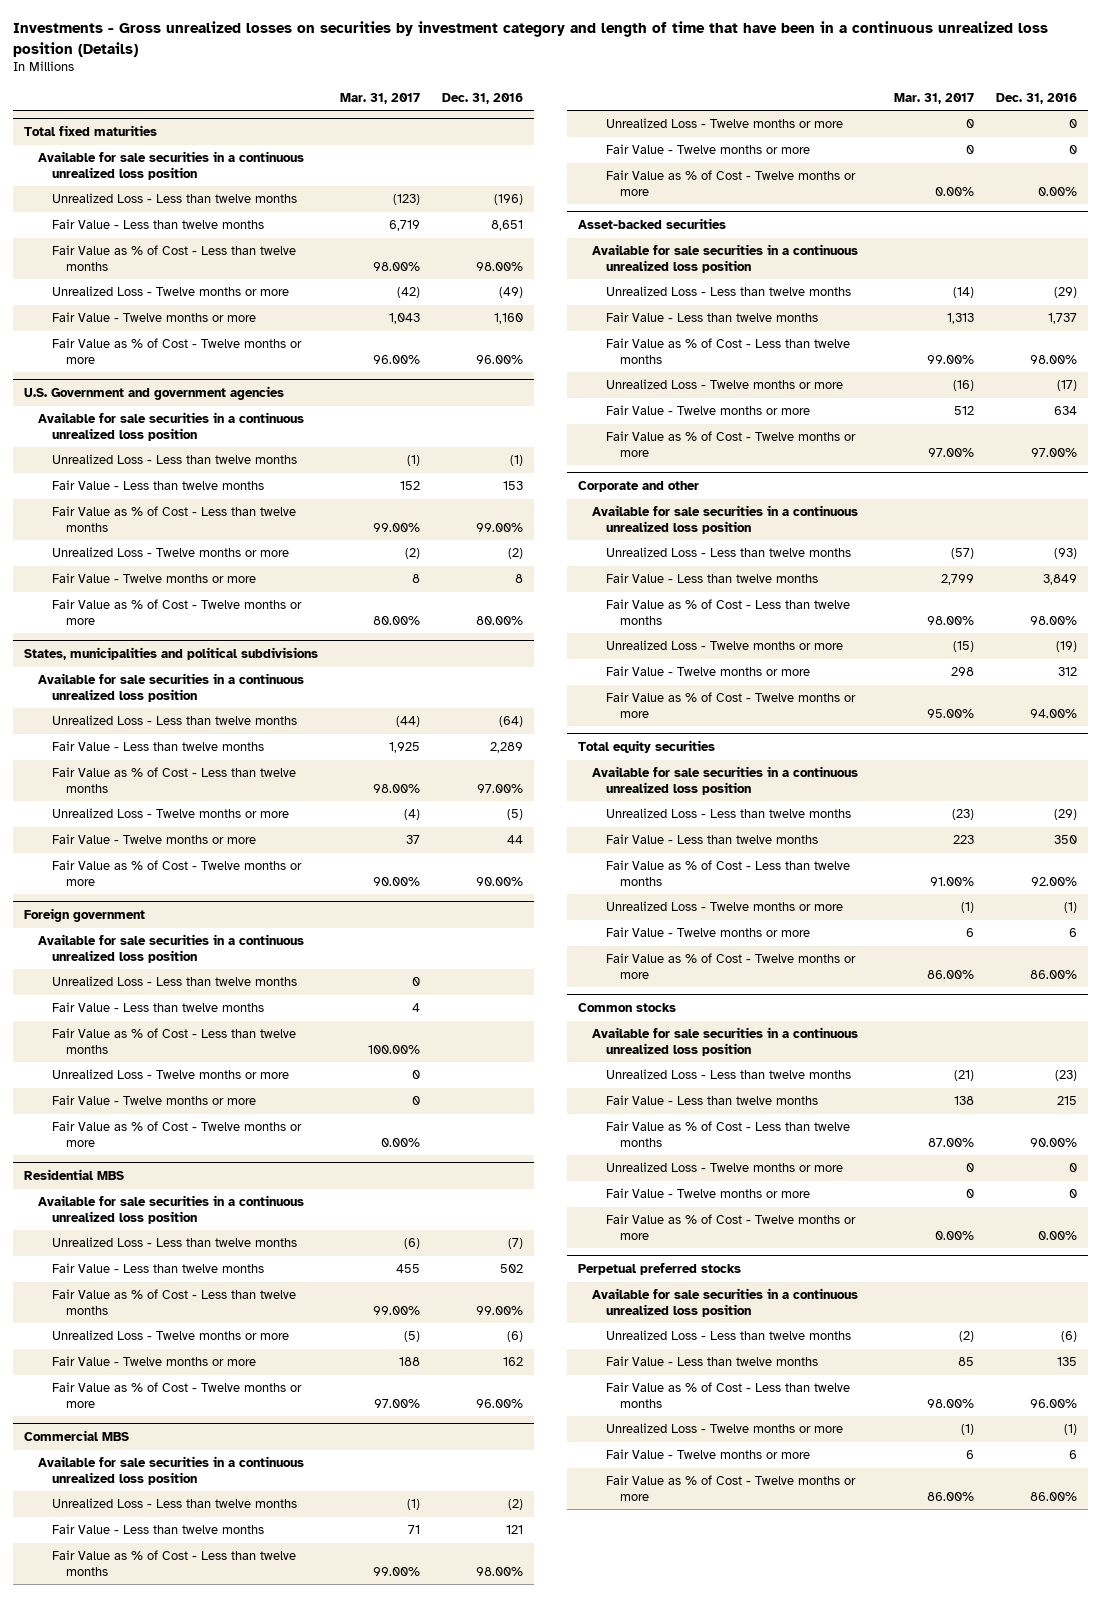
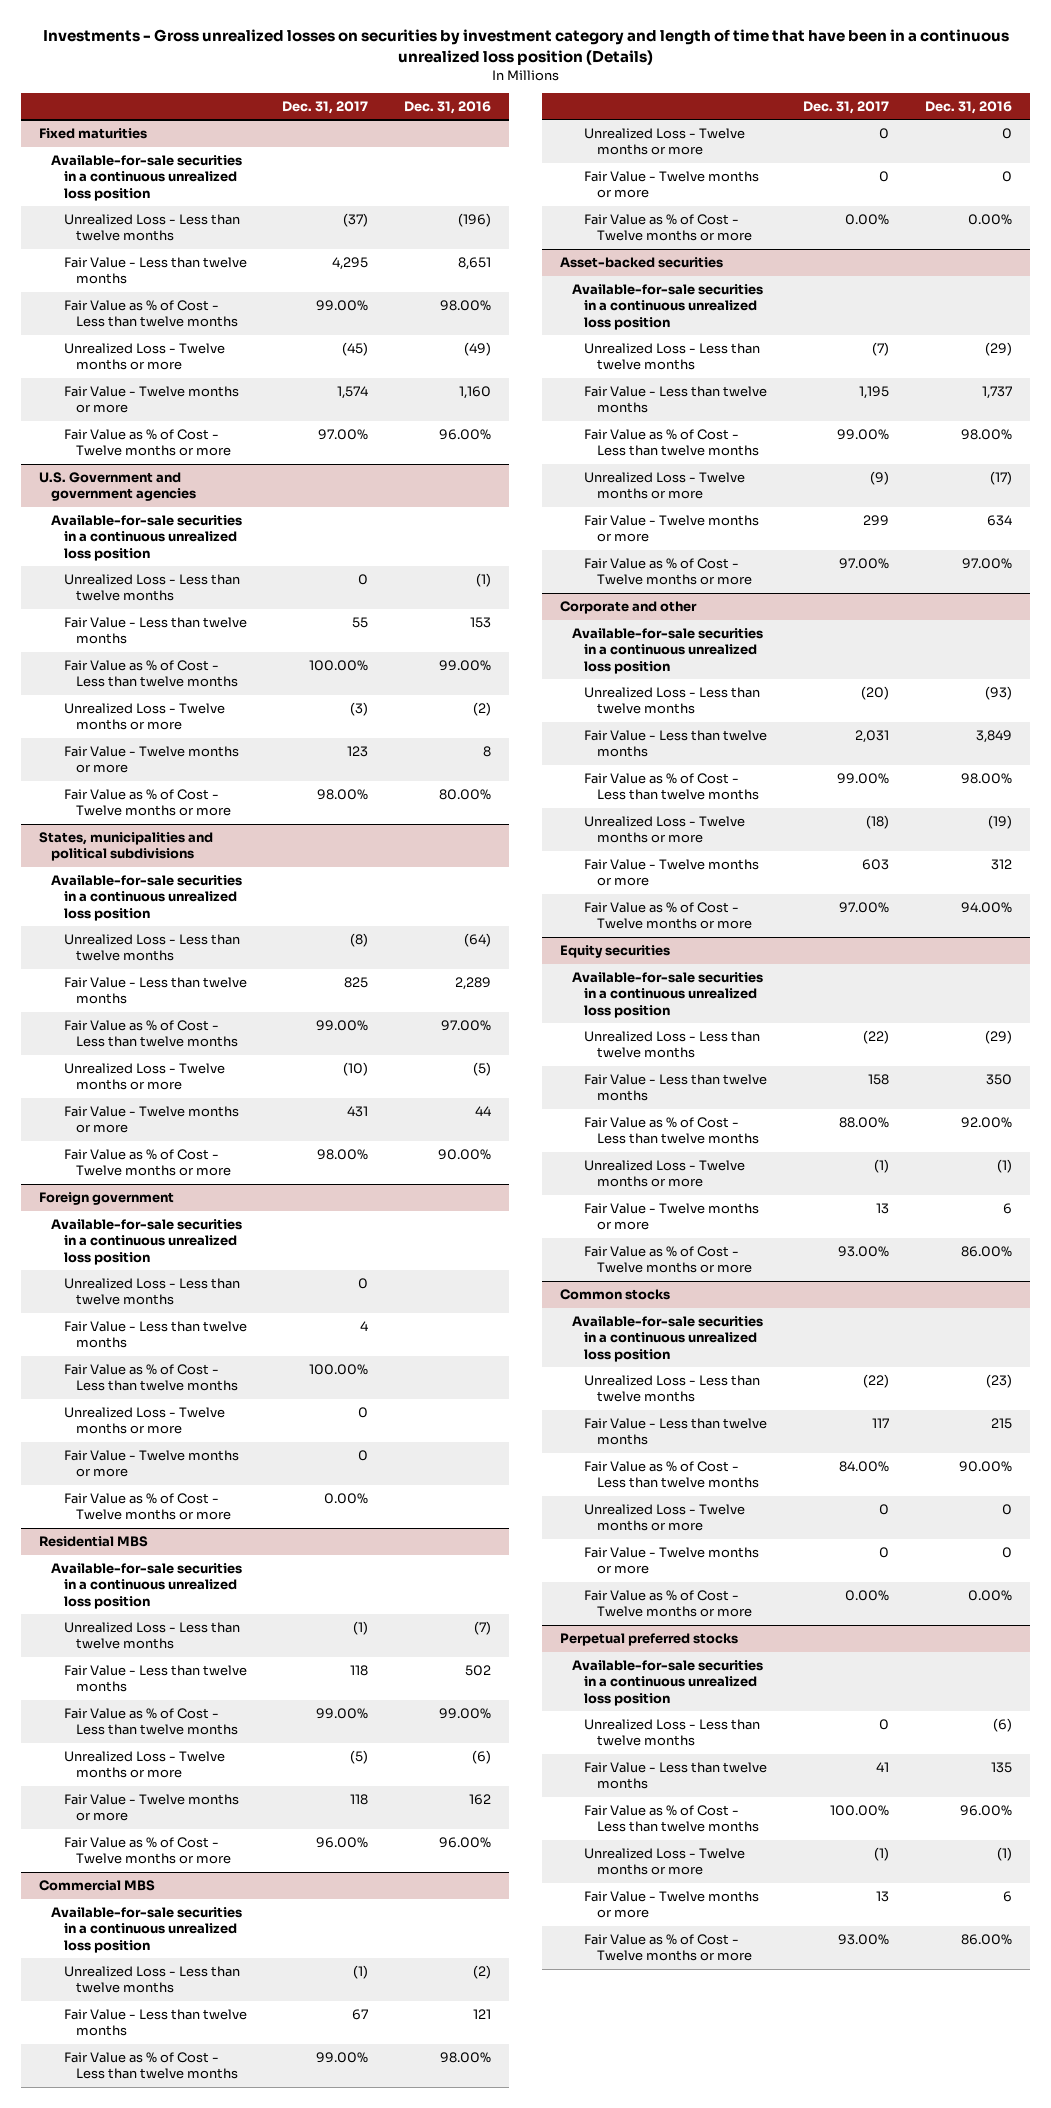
[339,92,420,104] Mar. 31, 2017 -> none
none -> [282,100,369,114] Dec. 31, 2017
[23,125,157,137] Total fixed maturities -> [39,128,148,140] Fixed maturities
[37,151,304,180] Available for sale securities in a continuous unrealized loss position -> [51,155,243,201] Available-for-sale securities in a continuous unrealized loss position
[37,412,304,441] Available for sale securities in a continuous unrealized loss position -> [51,515,243,561] Available-for-sale securities in a continuous unrealized loss position
[37,673,304,702] Available for sale securities in a continuous unrealized loss position -> [51,875,243,921] Available-for-sale securities in a continuous unrealized loss position
[37,934,304,963] Available for sale securities in a continuous unrealized loss position -> [51,1219,243,1265] Available-for-sale securities in a continuous unrealized loss position
[37,1195,304,1224] Available for sale securities in a continuous unrealized loss position -> [51,1563,243,1609] Available-for-sale securities in a continuous unrealized loss position
[37,1456,304,1485] Available for sale securities in a continuous unrealized loss position -> [51,1907,243,1953] Available-for-sale securities in a continuous unrealized loss position
[591,244,858,273] Available for sale securities in a continuous unrealized loss position -> [572,284,764,330] Available-for-sale securities in a continuous unrealized loss position
[591,505,858,534] Available for sale securities in a continuous unrealized loss position -> [572,628,764,674] Available-for-sale securities in a continuous unrealized loss position
[577,740,715,754] Total equity securities -> [559,945,670,959] Equity securities
[591,766,858,795] Available for sale securities in a continuous unrealized loss position -> [572,972,764,1018] Available-for-sale securities in a continuous unrealized loss position
[591,1027,858,1056] Available for sale securities in a continuous unrealized loss position -> [572,1316,764,1362] Available-for-sale securities in a continuous unrealized loss position
[591,1288,858,1317] Available for sale securities in a continuous unrealized loss position -> [572,1660,764,1706] Available-for-sale securities in a continuous unrealized loss position

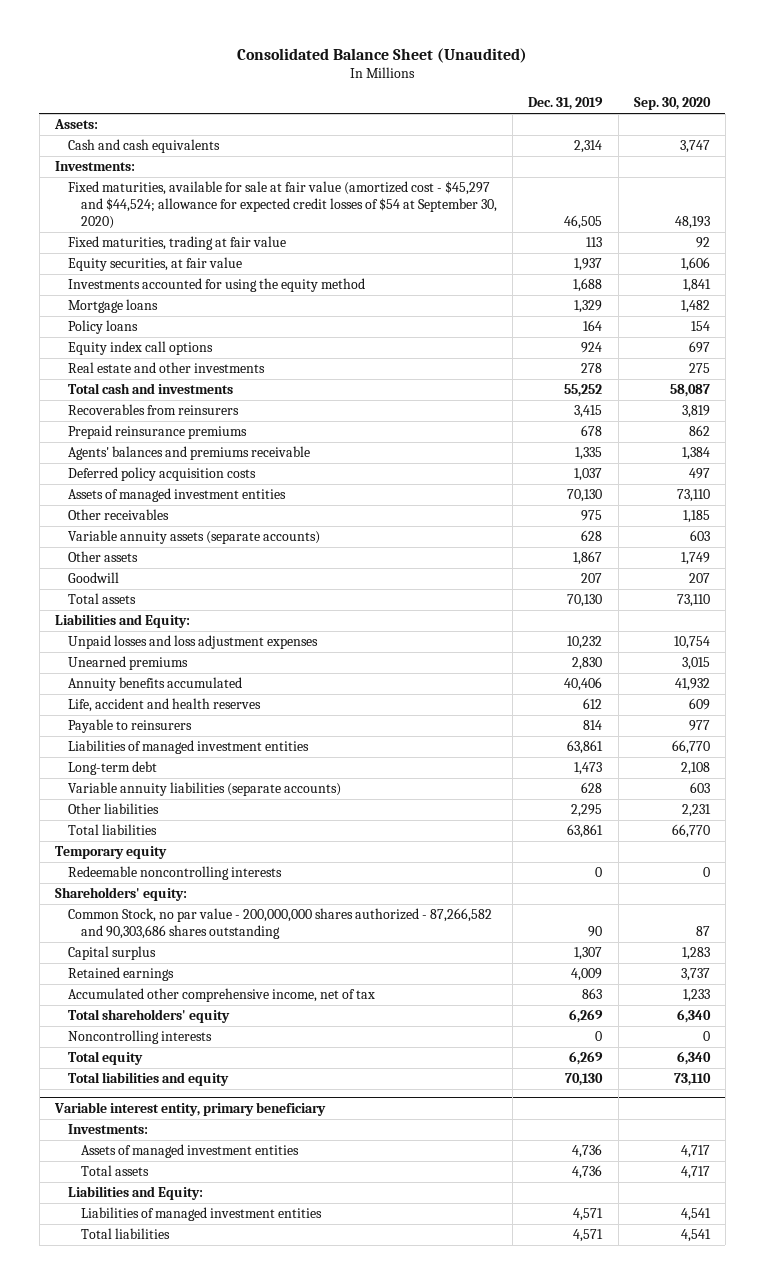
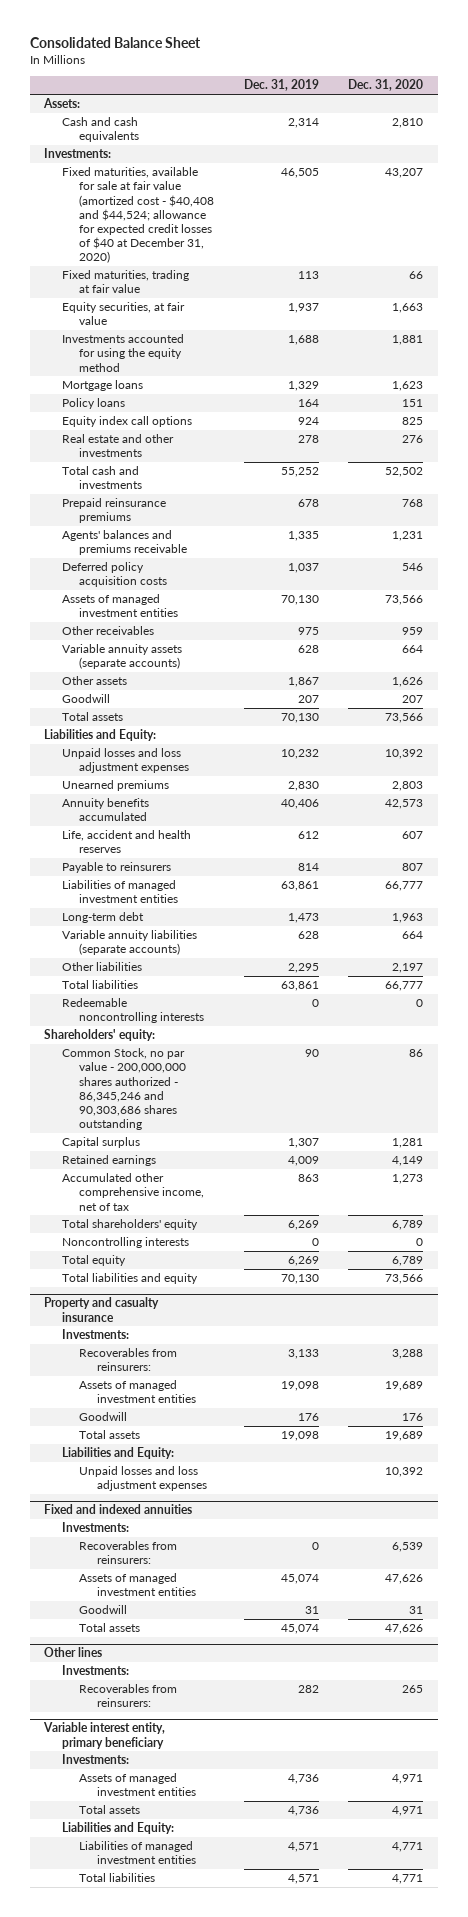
[237,48,528,64] Consolidated Balance Sheet (Unaudited) -> [29,36,201,48] Consolidated Balance Sheet
[633,96,711,110] Sep. 30, 2020 -> none
none -> [348,79,424,92] Dec. 31, 2020
[68,181,498,229] Fixed maturities, available for sale at fair value (amortized cost - $45,297 and $44,524; allowance for expected credit losses of $54 at September 30, 2020) -> [61,167,215,263] Fixed maturities, available for sale at fair value (amortized cost - $40,408 and $44,524; allowance for expected credit losses of $40 at December 31, 2020)
[68,404,240,416] Recoverables from reinsurers -> none
[54,846,167,860] Temporary equity -> none
[68,908,493,939] Common Stock, no par value - 200,000,000 shares authorized - 87,266,582 and 90,303,686 shares outstanding -> [61,1048,187,1130] Common Stock, no par value - 200,000,000 shares authorized - 86,345,246 and 90,303,686 shares outstanding
none -> [44,1297,160,1322] Property and casualty insurance
none -> [61,1329,129,1340] Investments:
none -> [79,1348,178,1372] Recoverables from reinsurers:
none -> [79,1380,196,1404] Assets of managed investment entities
none -> [79,1412,128,1422] Goodwill
none -> [79,1430,141,1440] Total assets
none -> [61,1447,174,1460] Liabilities and Equity:
none -> [79,1466,207,1492] Unpaid losses and loss adjustment expenses
none -> [44,1504,193,1515] Fixed and indexed annuities
none -> [61,1522,129,1533] Investments:
none -> [79,1541,178,1565] Recoverables from reinsurers:
none -> [79,1573,196,1597] Assets of managed investment entities
none -> [79,1605,128,1615] Goodwill
none -> [79,1623,141,1633] Total assets
none -> [44,1647,103,1658] Other lines
none -> [61,1665,129,1676] Investments:
none -> [79,1684,178,1708] Recoverables from reinsurers:

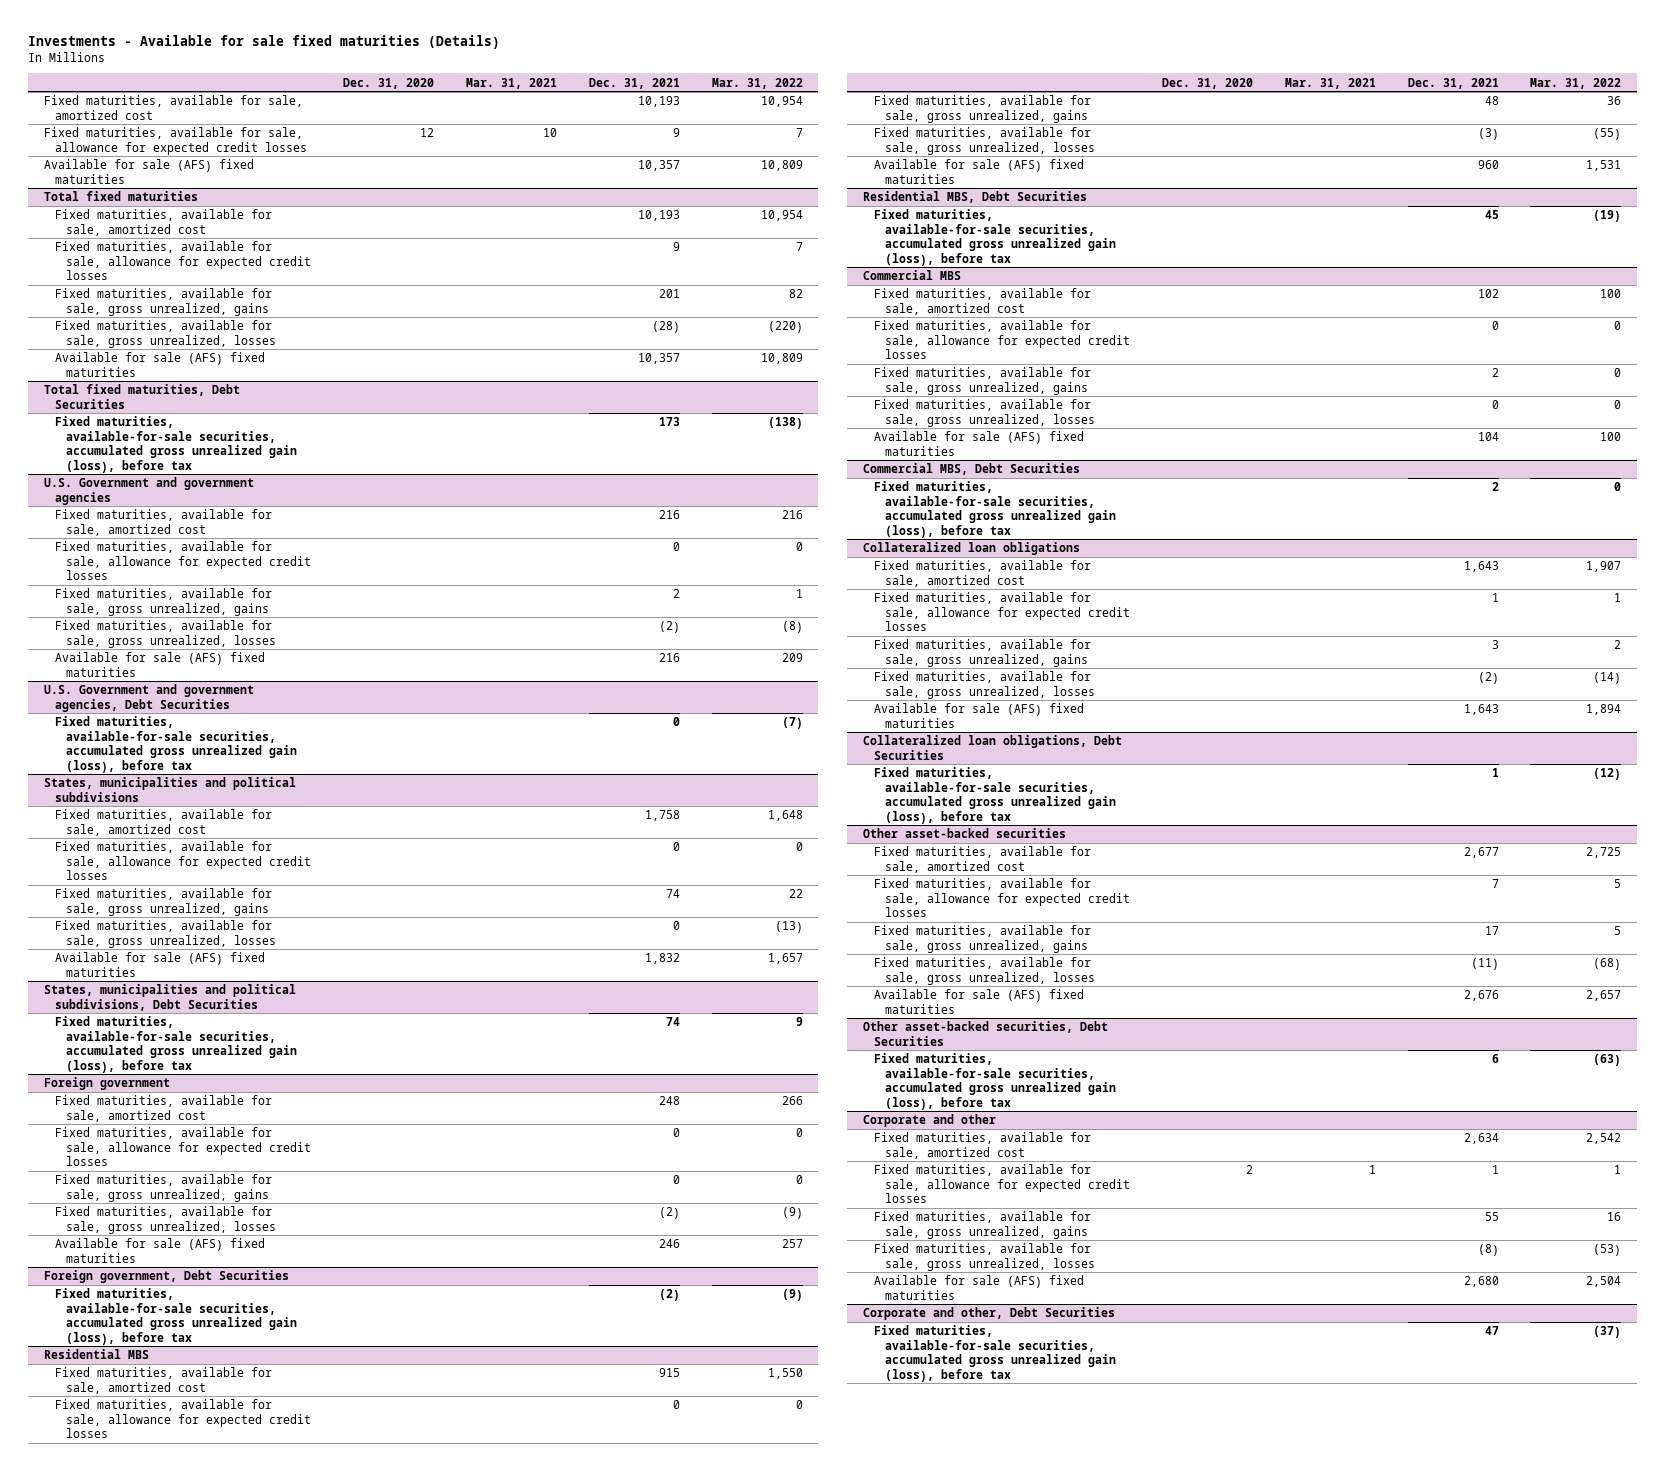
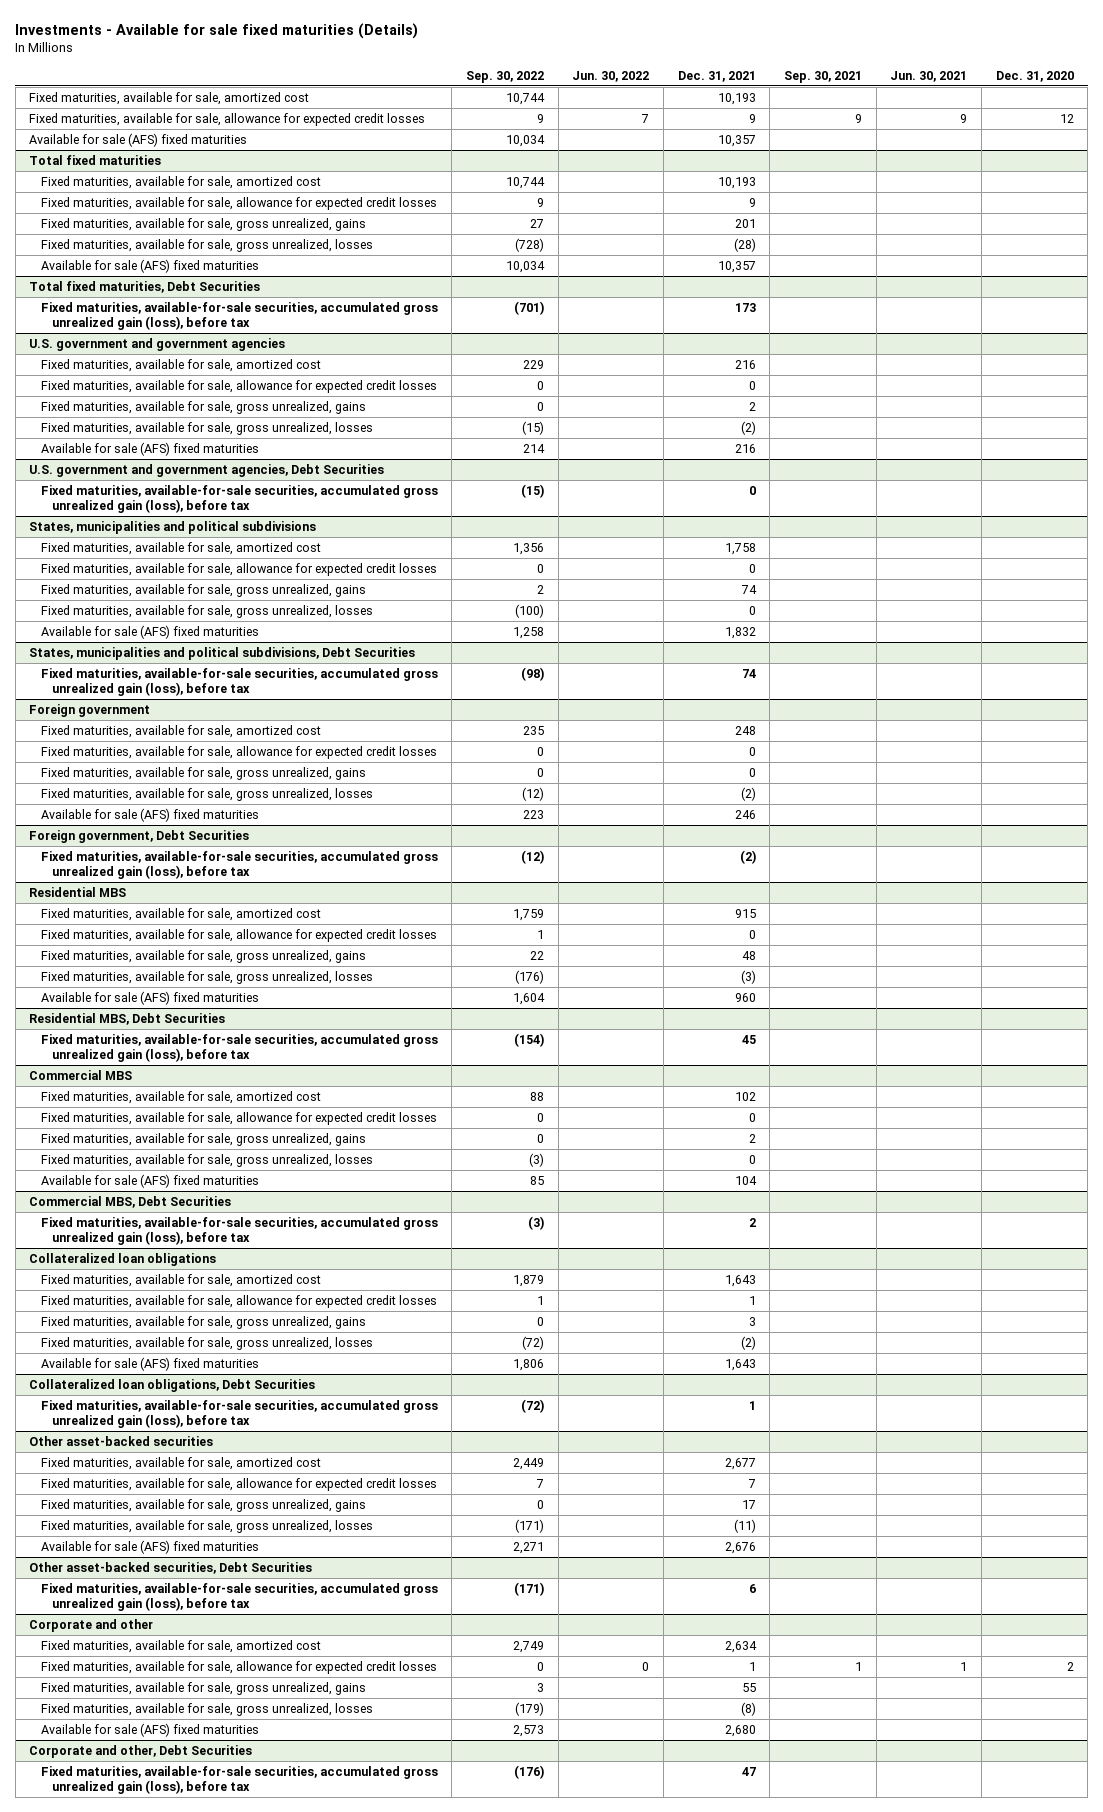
[466,77,558,89] Mar. 31, 2021 -> none
[711,77,803,89] Mar. 31, 2022 -> none
none -> [465,70,544,83] Sep. 30, 2022
none -> [572,70,650,82] Jun. 30, 2022
none -> [784,70,863,83] Sep. 30, 2021
none -> [890,70,968,82] Jun. 30, 2021
[44,477,255,505] U.S. Government and government agencies -> [29,337,286,351] U.S. government and government agencies
[44,684,255,712] U.S. Government and government agencies, Debt Securities -> [29,463,385,477] U.S. government and government agencies, Debt Securities

